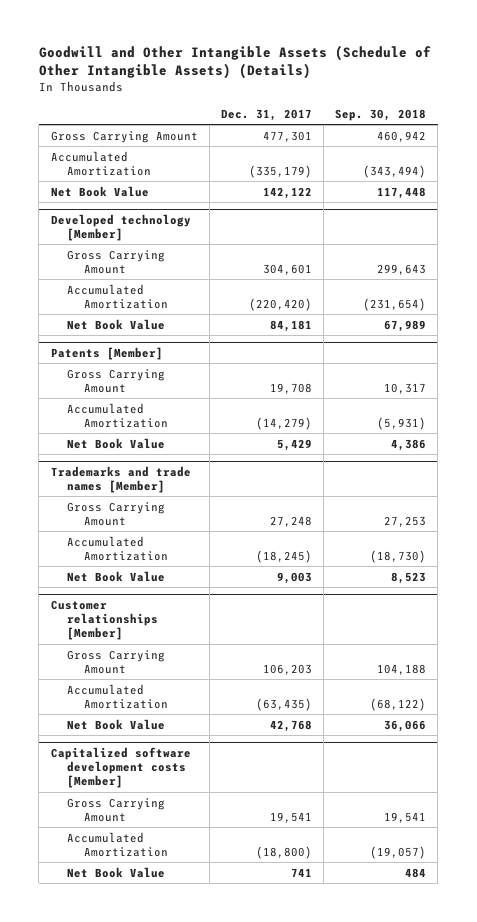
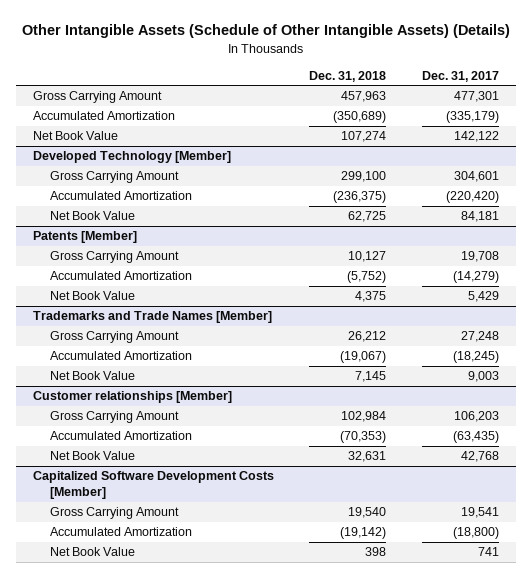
[38,45,431,80] Goodwill and Other Intangible Assets (Schedule of Other Intangible Assets) (Details) -> [21,24,510,39] Other Intangible Assets (Schedule of Other Intangible Assets) (Details)
[335,108,427,121] Sep. 30, 2018 -> none
none -> [309,70,387,82] Dec. 31, 2018
[50,213,191,242] Developed technology [Member] -> [33,151,232,164] Developed Technology [Member]
[50,465,191,494] Trademarks and trade names [Member] -> [33,311,273,324] Trademarks and Trade Names [Member]
[50,746,191,789] Capitalized software development costs [Member] -> [33,471,275,500] Capitalized Software Development Costs [Member]

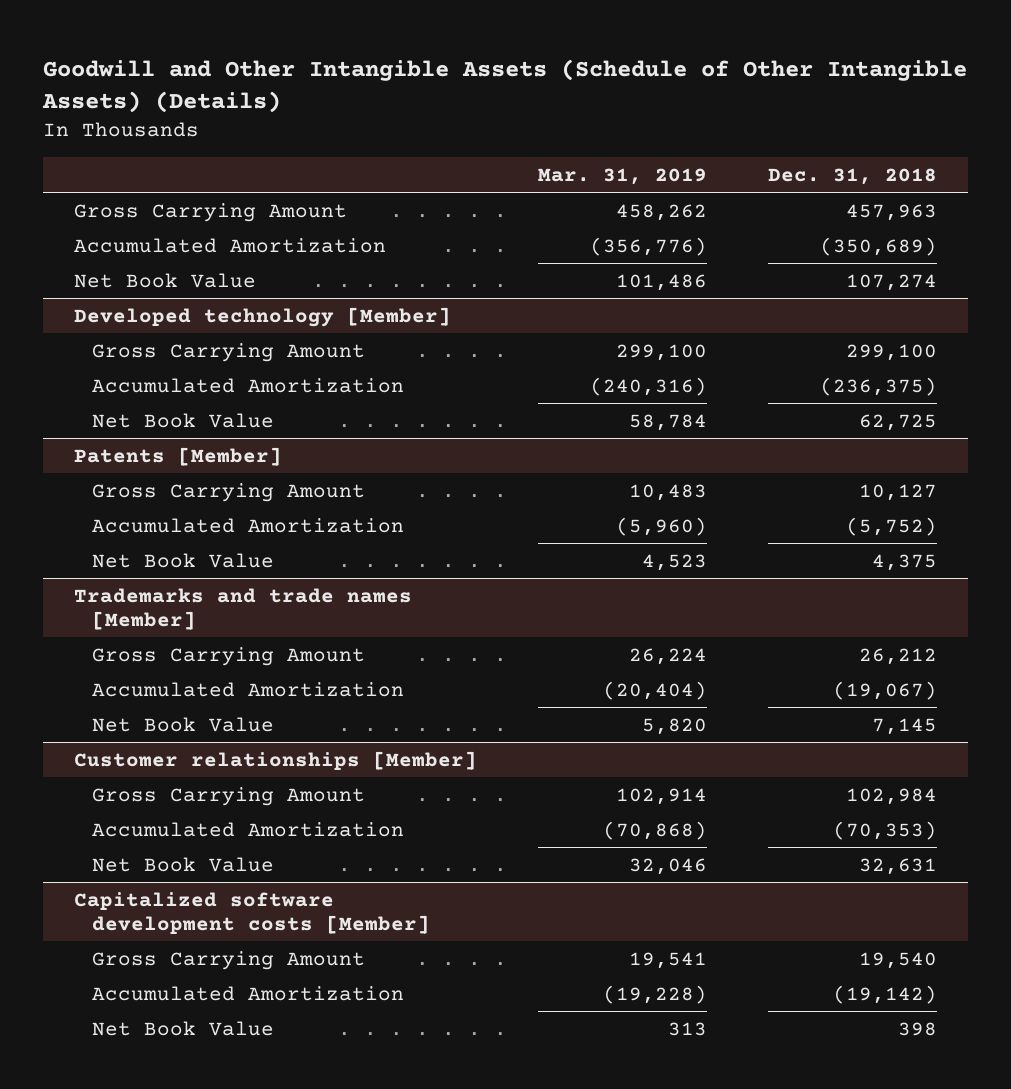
[21,24,510,39] Other Intangible Assets (Schedule of Other Intangible Assets) (Details) -> [42,58,968,113] Goodwill and Other Intangible Assets (Schedule of Other Intangible Assets) (Details)
[421,70,499,82] Dec. 31, 2017 -> none
none -> [537,167,707,185] Mar. 31, 2019
[33,151,232,164] Developed Technology [Member] -> [73,306,451,327] Developed technology [Member]
[33,311,273,324] Trademarks and Trade Names [Member] -> [73,587,412,630] Trademarks and trade names [Member]
[33,471,275,500] Capitalized Software Development Costs [Member] -> [73,891,430,934] Capitalized software development costs [Member]

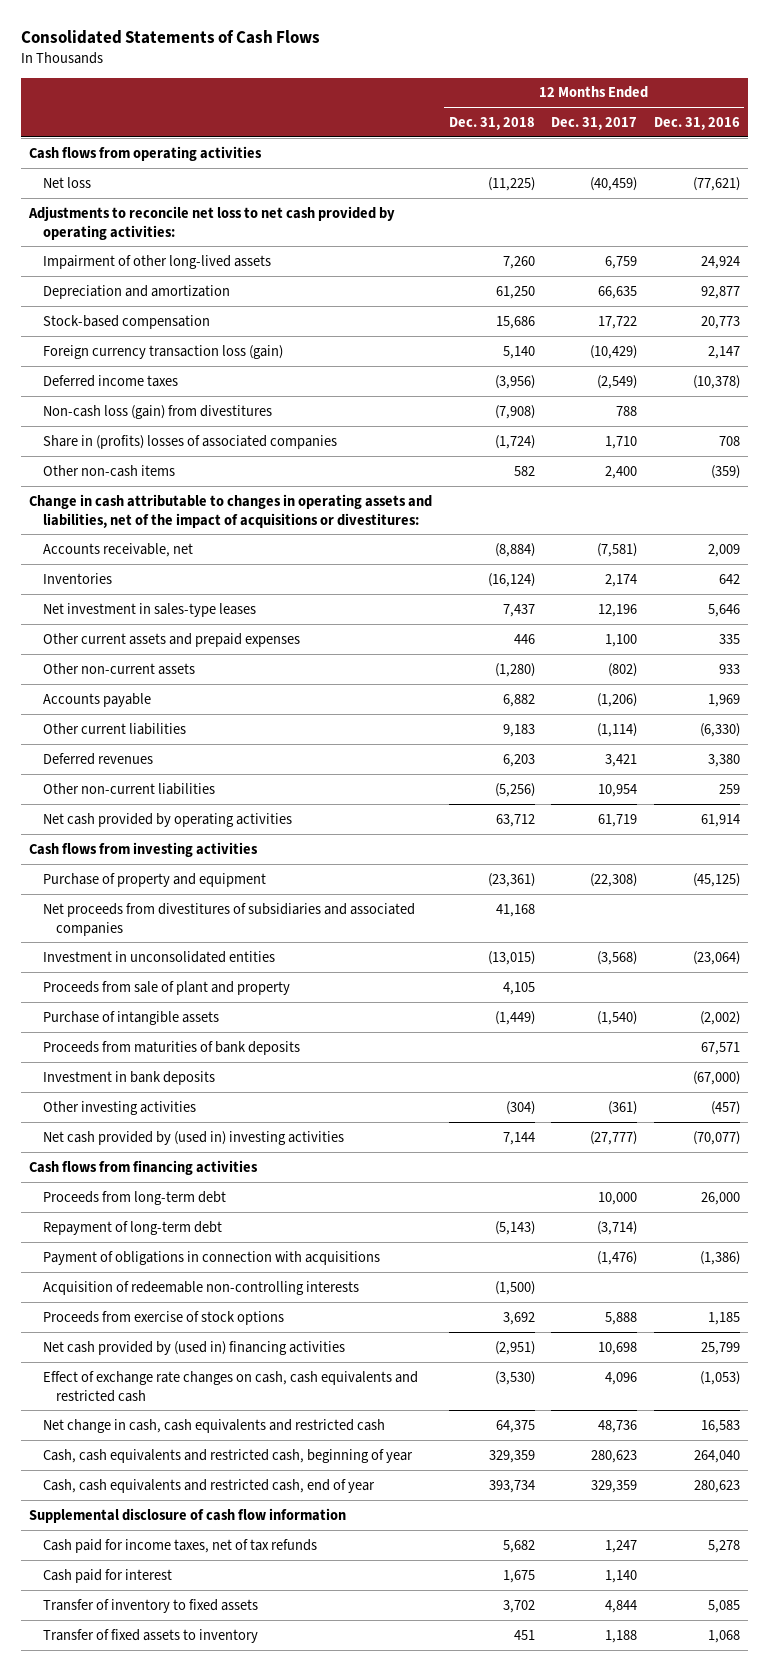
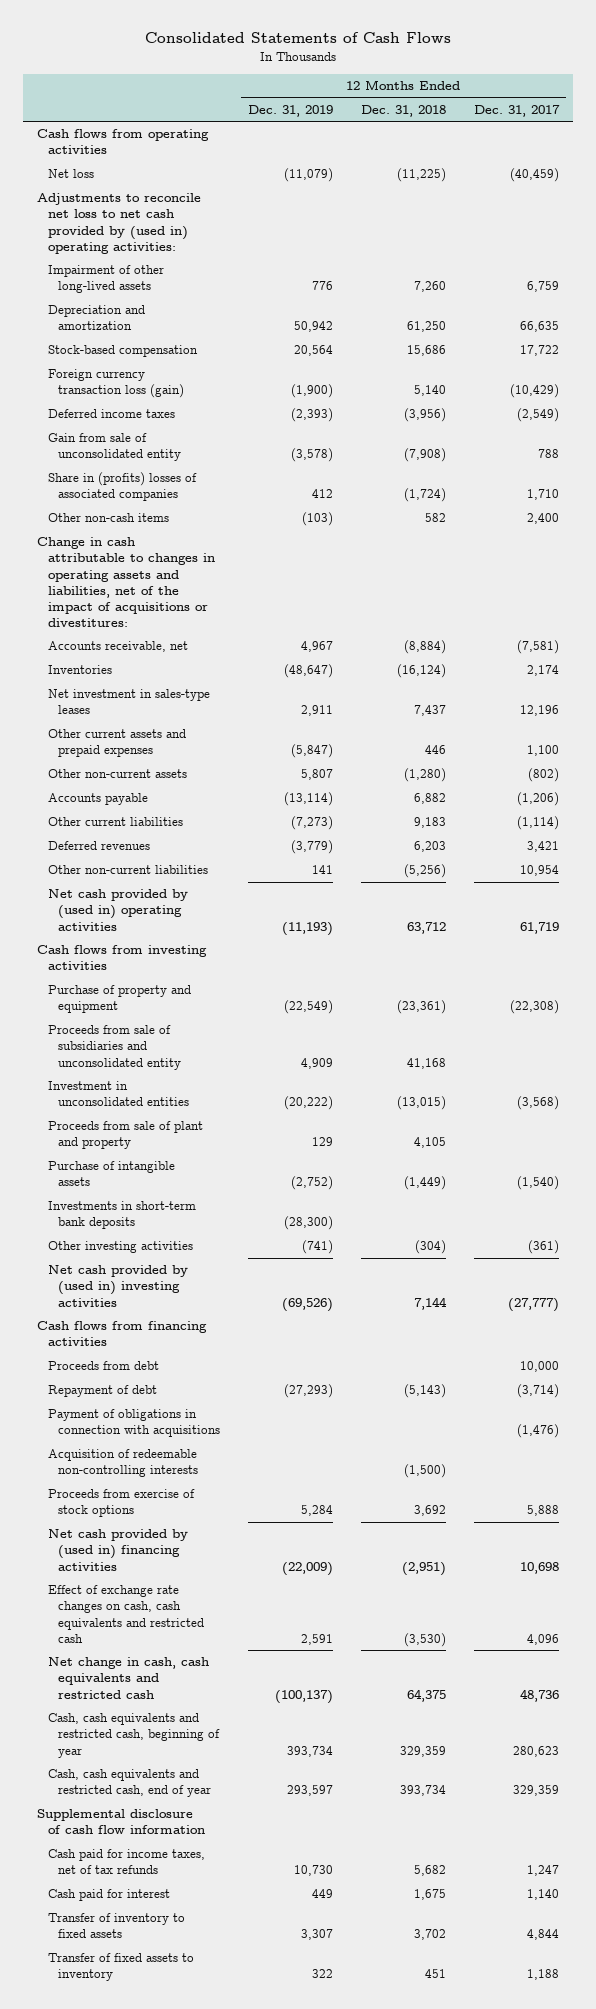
[654,116,741,130] Dec. 31, 2016 -> none
none -> [247,104,333,117] Dec. 31, 2019
[27,205,395,240] Adjustments to reconcile net loss to net cash provided by operating activities: -> [37,193,202,254] Adjustments to reconcile net loss to net cash provided by (used in) operating activities:
[42,404,272,419] Non-cash loss (gain) from divestitures -> [47,433,181,462] Gain from sale of unconsolidated entity
[42,812,292,827] Net cash provided by operating activities -> [47,889,188,931] Net cash provided by (used in) operating activities
[42,902,415,936] Net proceeds from divestitures of subsidiaries and associated companies -> [47,1025,181,1070] Proceeds from sale of subsidiaries and unconsolidated entity
[42,1040,300,1055] Proceeds from maturities of bank deposits -> none
[42,1070,215,1085] Investment in bank deposits -> [47,1201,196,1230] Investments in short-term bank deposits
[42,1190,226,1205] Proceeds from long-term debt -> [47,1361,159,1371] Proceeds from debt
[42,1220,222,1235] Repayment of long-term debt -> [47,1385,157,1398] Repayment of debt

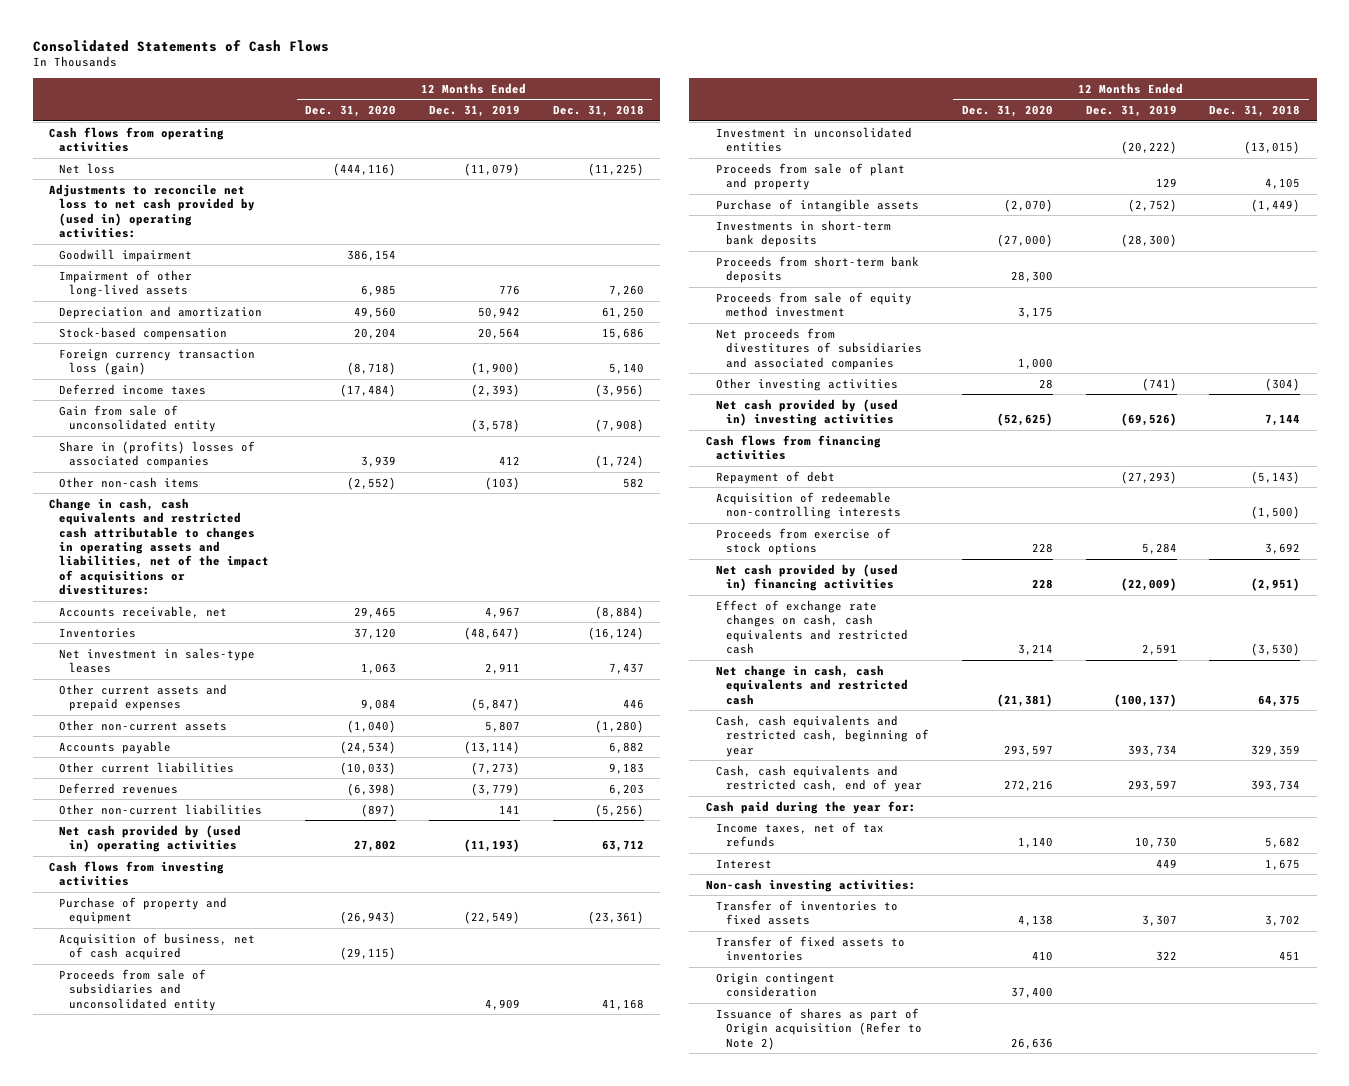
[474,104,561,117] Dec. 31, 2017 -> none
none -> [305,105,397,118] Dec. 31, 2020
none -> [59,248,193,262] Goodwill impairment
[37,537,215,628] Change in cash attributable to changes in operating assets and liabilities, net of the impact of acquisitions or divestitures: -> [49,497,270,596] Change in cash, cash equivalents and restricted cash attributable to changes in operating assets and liabilities, net of the impact of acquisitions or divestitures:
none -> [59,932,256,961] Acquisition of business, net of cash acquired
none -> [715,255,919,284] Proceeds from short-term bank deposits
none -> [715,291,912,318] Proceeds from sale of equity method investment
none -> [715,327,922,370] Net proceeds from divestitures of subsidiaries and associated companies
[47,1361,159,1371] Proceeds from debt -> none
[47,1409,220,1438] Payment of obligations in connection with acquisitions -> none
[37,1809,205,1835] Supplemental disclosure of cash flow information -> none
none -> [705,800,916,814] Cash paid during the year for:
[47,1849,205,1875] Cash paid for income taxes, net of tax refunds -> [715,821,884,848] Income taxes, net of tax refunds
[47,1889,170,1902] Cash paid for interest -> [715,858,772,869] Interest
none -> [705,878,916,892] Non-cash investing activities:
[47,1913,185,1939] Transfer of inventory to fixed assets -> [715,899,898,926] Transfer of inventories to fixed assets
[47,1953,194,1982] Transfer of fixed assets to inventory -> [715,935,905,962] Transfer of fixed assets to inventories
none -> [715,972,835,998] Origin contingent consideration
none -> [715,1007,922,1050] Issuance of shares as part of Origin acquisition (Refer to Note 2)

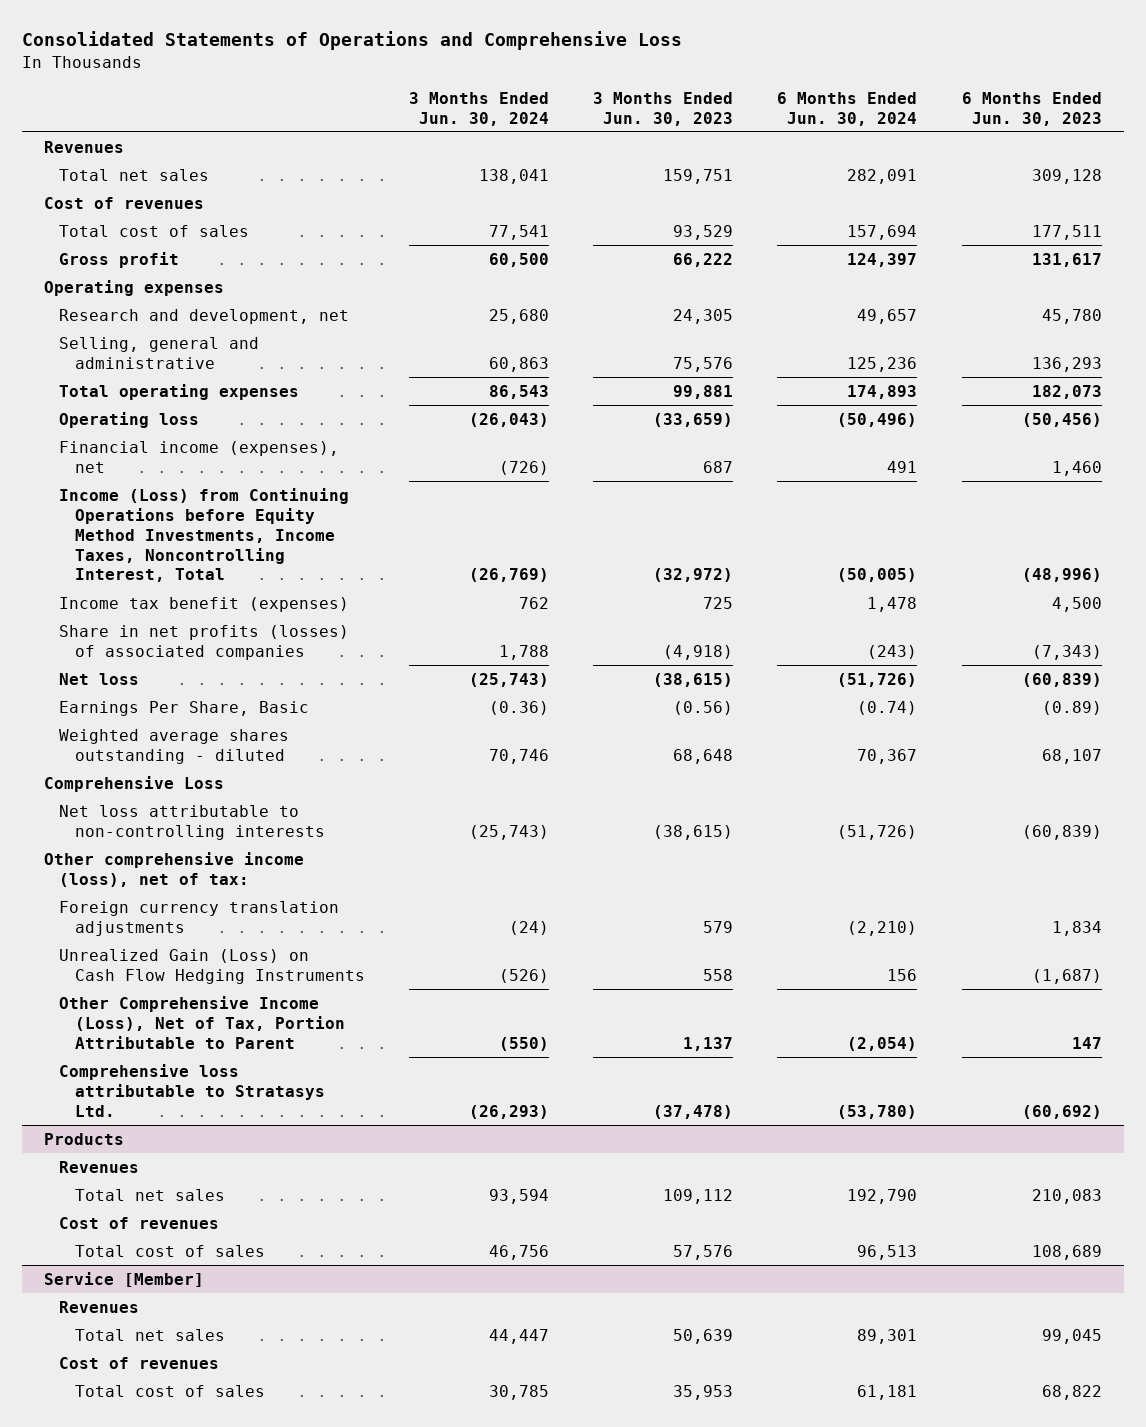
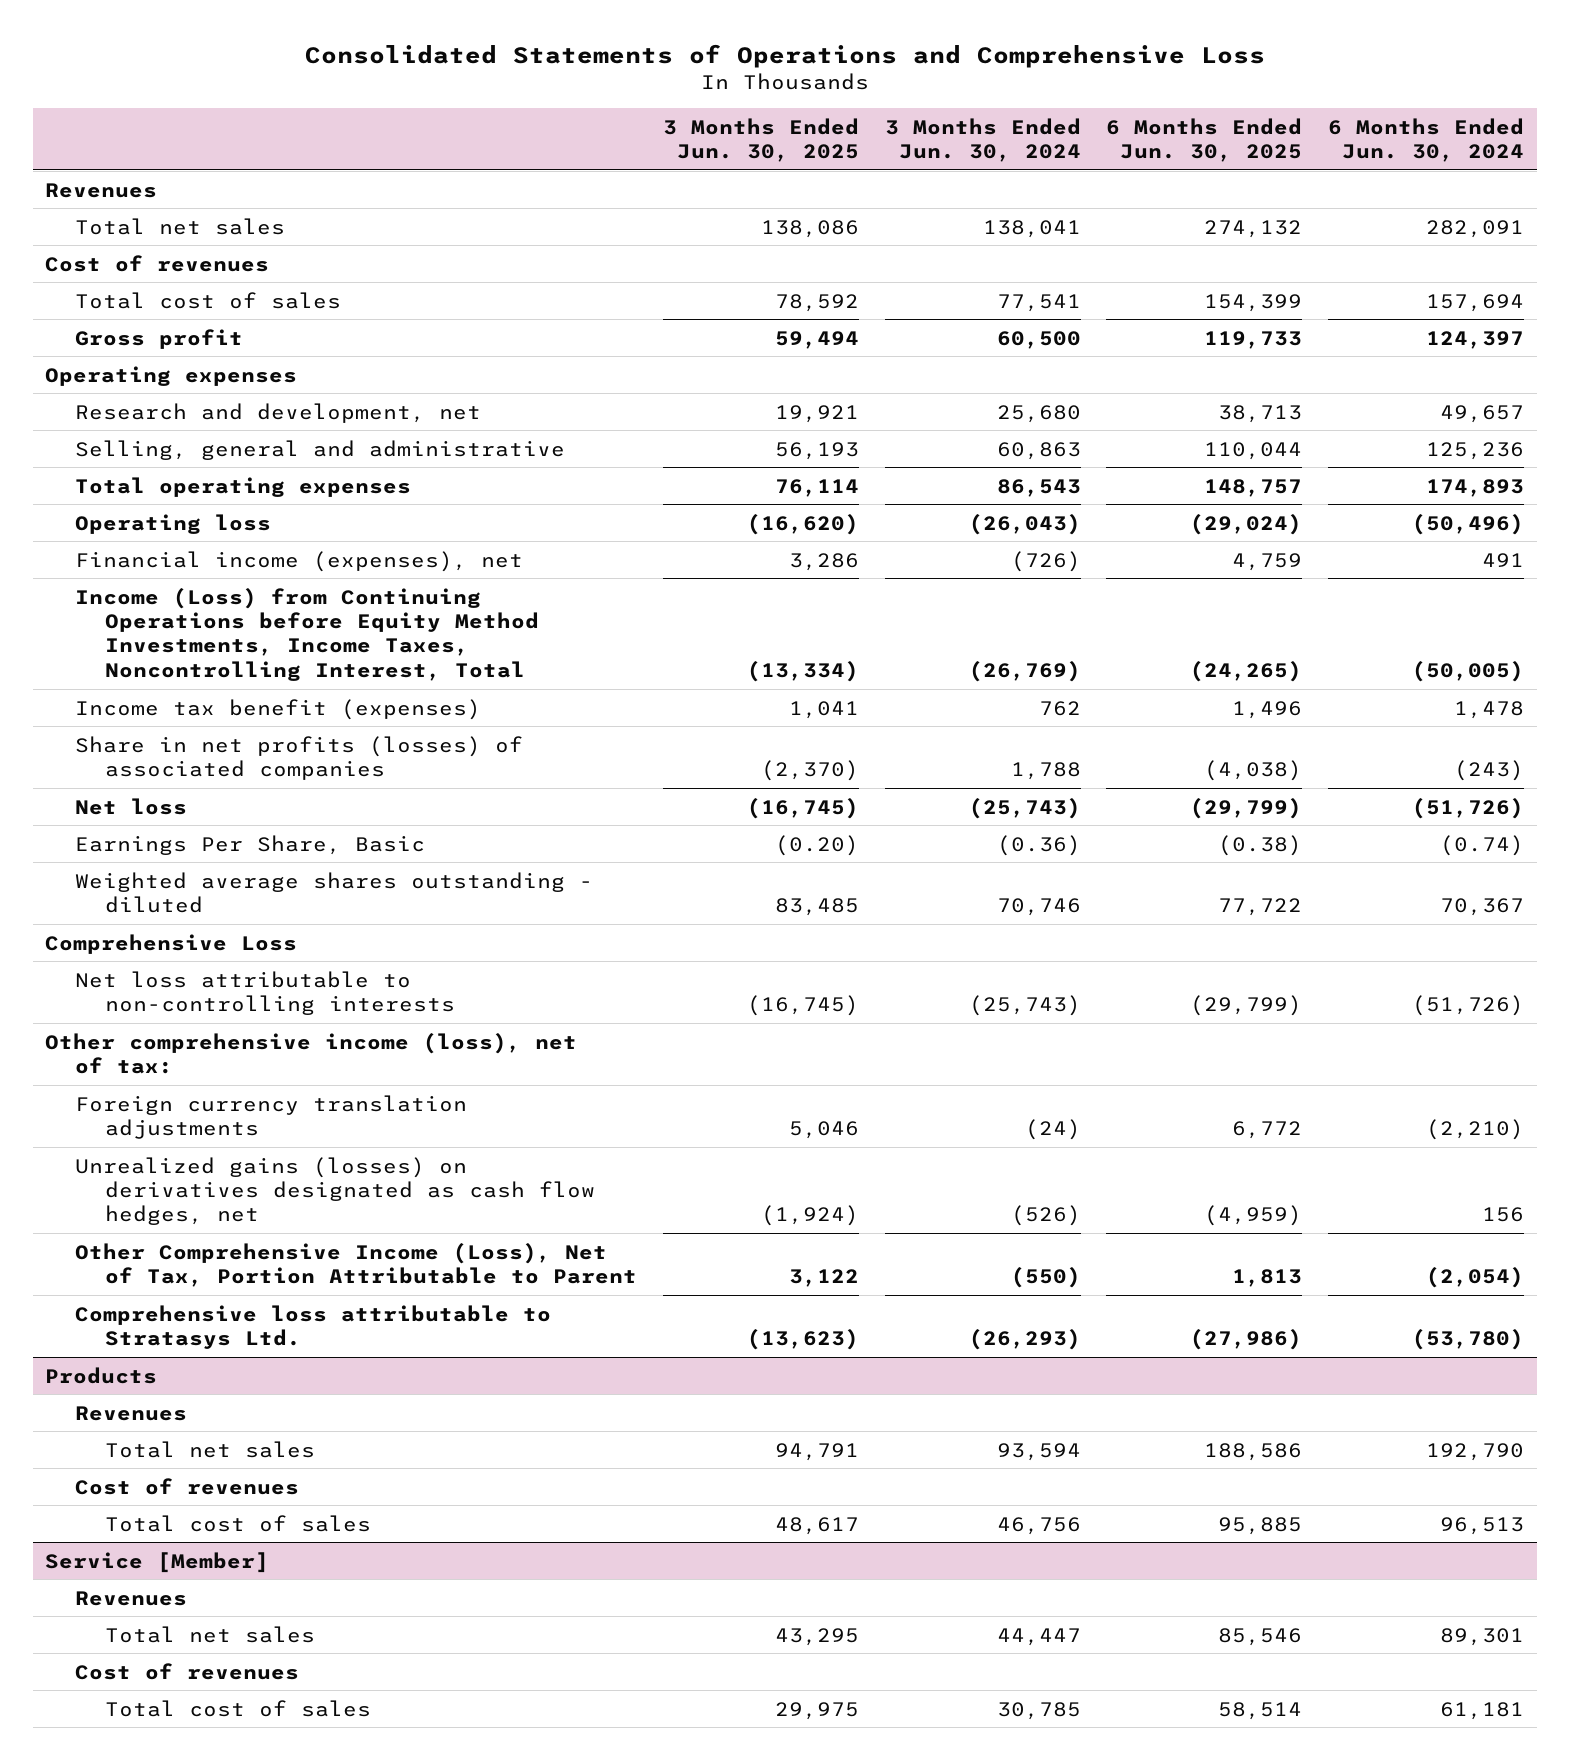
[593,91,734,126] 3 Months Ended Jun. 30, 2023 -> none
[961,91,1102,126] 6 Months Ended Jun. 30, 2023 -> none
none -> [663,117,860,163] 3 Months Ended Jun. 30, 2025
none -> [1106,117,1303,163] 6 Months Ended Jun. 30, 2025
[59,948,365,984] Unrealized Gain (Loss) on Cash Flow Hedging Instruments -> [75,1156,596,1226] Unrealized gains (losses) on derivatives designated as cash flow hedges, net

